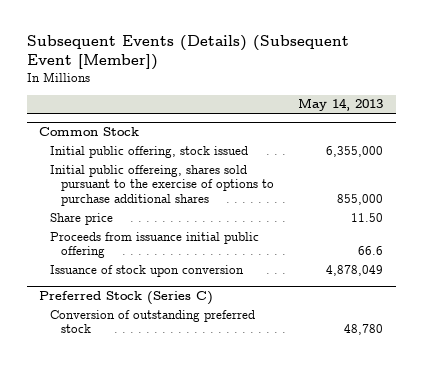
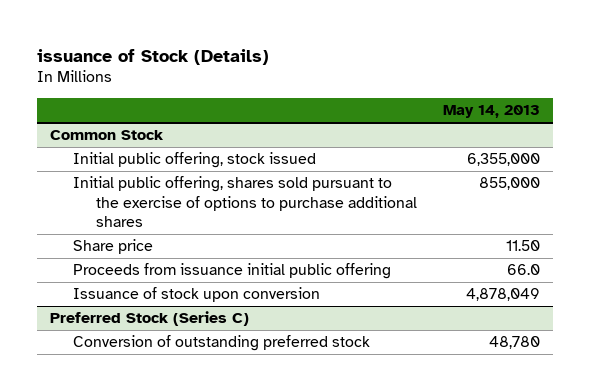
[26,35,349,71] Subsequent Events (Details) (Subsequent Event [Member]) -> [37,48,270,65] issuance of Stock (Details)
[49,164,274,206] Initial public offereing, shares sold pursuant to the exercise of options to purchase additional shares -> [73,176,418,228] Initial public offering, shares sold pursuant to the exercise of options to purchase additional shares
[358,246,384,256] 66.6 -> [507,264,541,276] 66.0

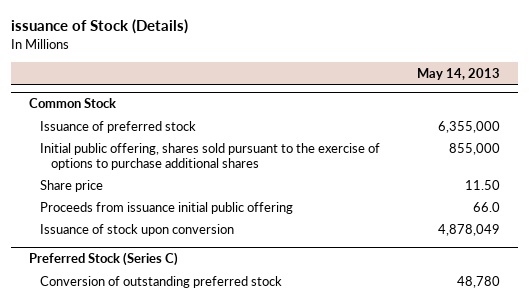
[73,152,317,169] Initial public offering, stock issued -> [40,120,197,133] Issuance of preferred stock

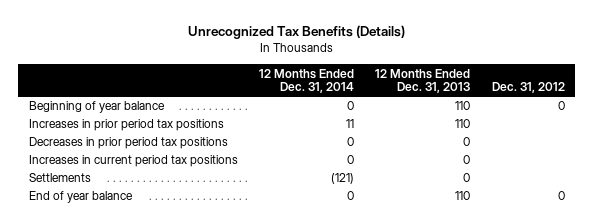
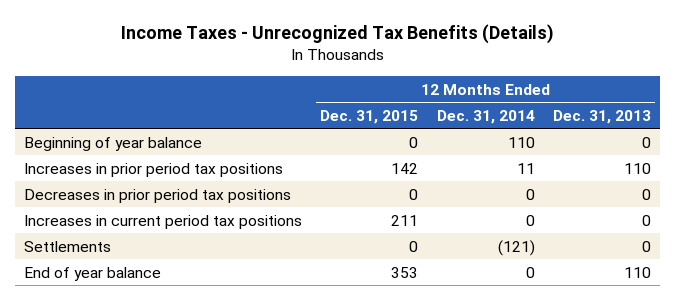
[187,25,405,40] Unrecognized Tax Benefits (Details) -> [120,24,554,45] Income Taxes - Unrecognized Tax Benefits (Details)
[491,82,565,94] Dec. 31, 2012 -> none
none -> [320,109,419,124] Dec. 31, 2015
[346,101,354,111] 0 -> [507,136,535,148] 110
[455,101,471,111] 110 -> [641,136,651,148] 0

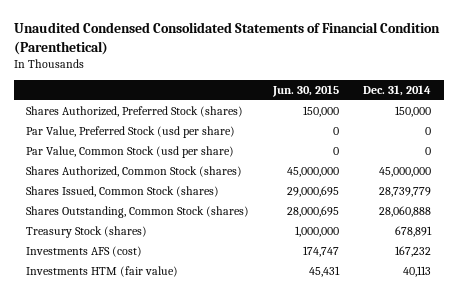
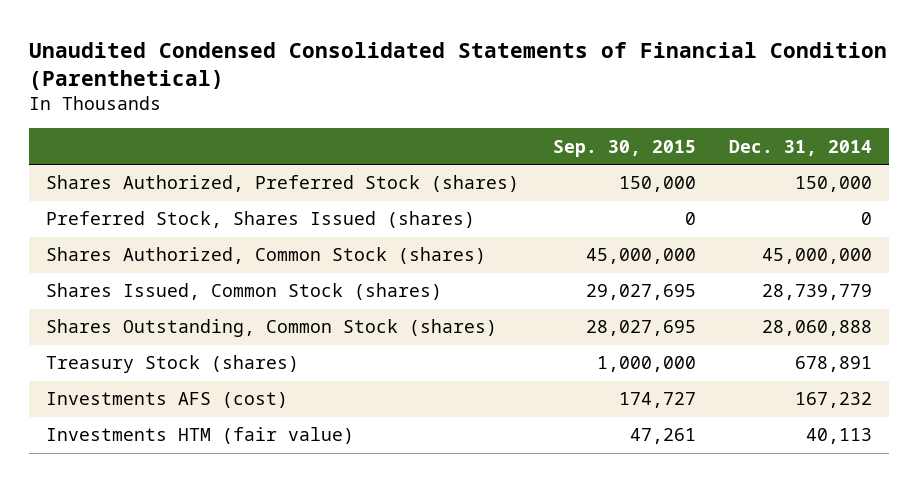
[272,85,340,98] Jun. 30, 2015 -> none
none -> [552,139,696,157] Sep. 30, 2015
[25,126,235,139] Par Value, Preferred Stock (usd per share) -> none
[25,146,234,159] Par Value, Common Stock (usd per share) -> none
none -> [46,211,476,229] Preferred Stock, Shares Issued (shares)

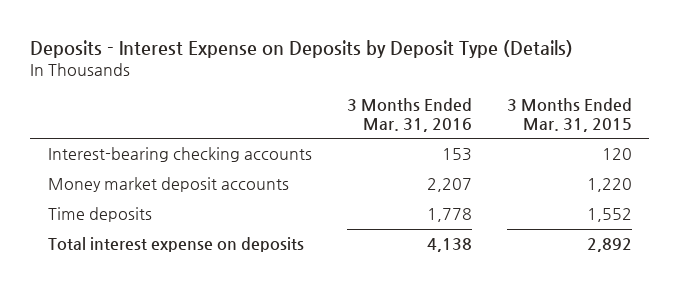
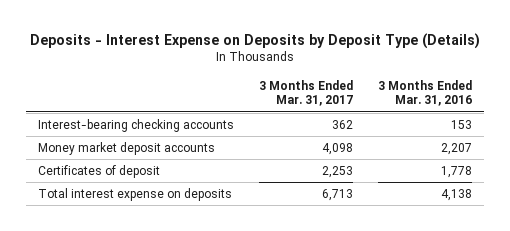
[506,98,632,132] 3 Months Ended Mar. 31, 2015 -> none
none -> [259,79,354,107] 3 Months Ended Mar. 31, 2017
[47,207,152,223] Time deposits -> [38,164,161,178] Certificates of deposit

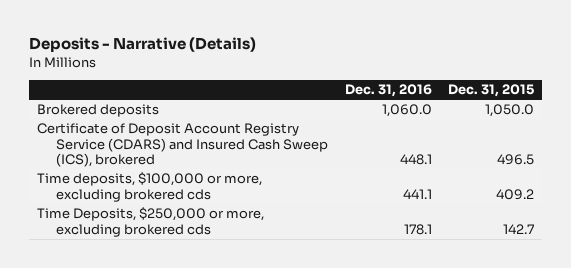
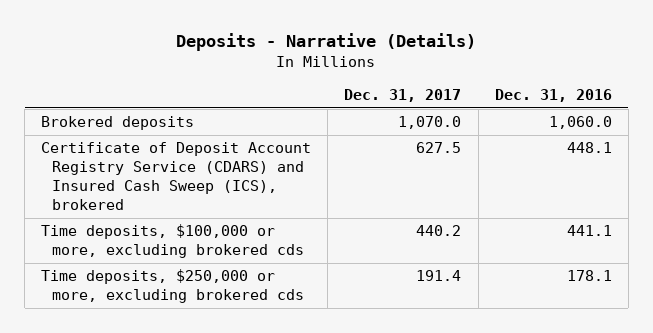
[447,84,534,98] Dec. 31, 2015 -> none
none -> [344,88,462,102] Dec. 31, 2017
[37,207,265,237] Time Deposits, $250,000 or more, excluding brokered cds -> [41,269,304,304] Time deposits, $250,000 or more, excluding brokered cds

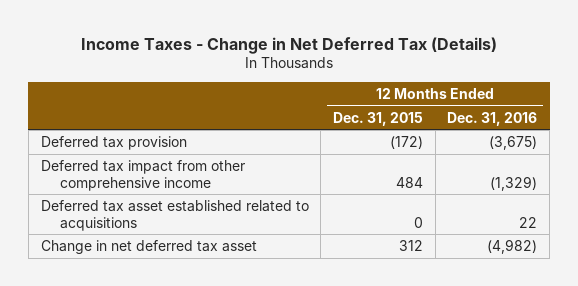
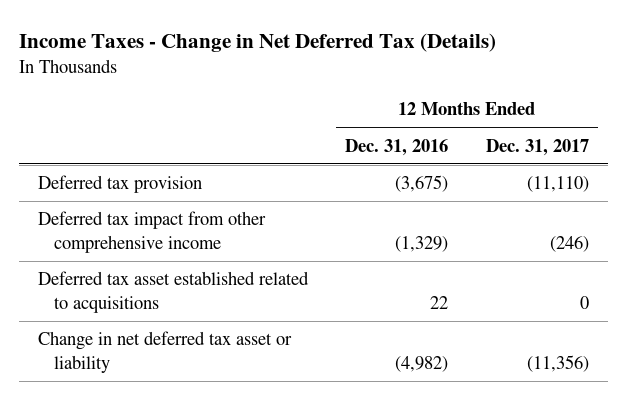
[332,111,423,126] Dec. 31, 2015 -> none
none -> [485,138,589,156] Dec. 31, 2017
[40,239,257,254] Change in net deferred tax asset -> [37,331,292,373] Change in net deferred tax asset or liability

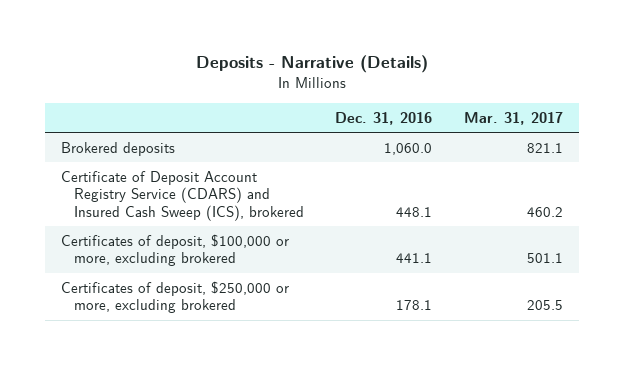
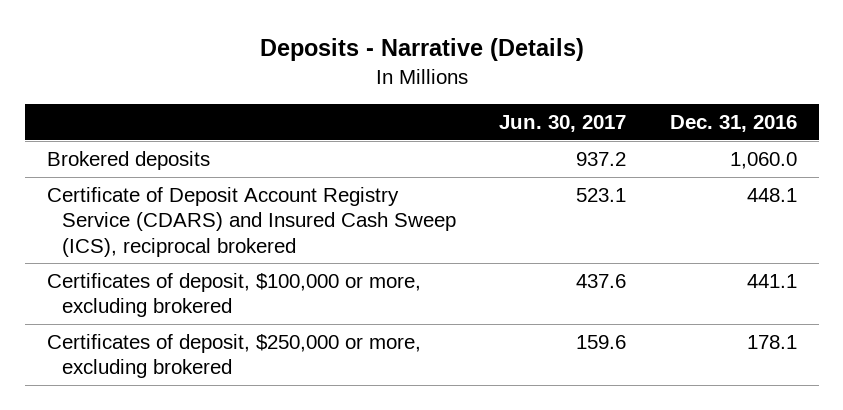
[463,111,563,125] Mar. 31, 2017 -> none
none -> [499,115,627,133] Jun. 30, 2017
[60,170,304,222] Certificate of Deposit Account Registry Service (CDARS) and Insured Cash Sweep (ICS), brokered -> [46,186,457,257] Certificate of Deposit Account Registry Service (CDARS) and Insured Cash Sweep (ICS), reciprocal brokered

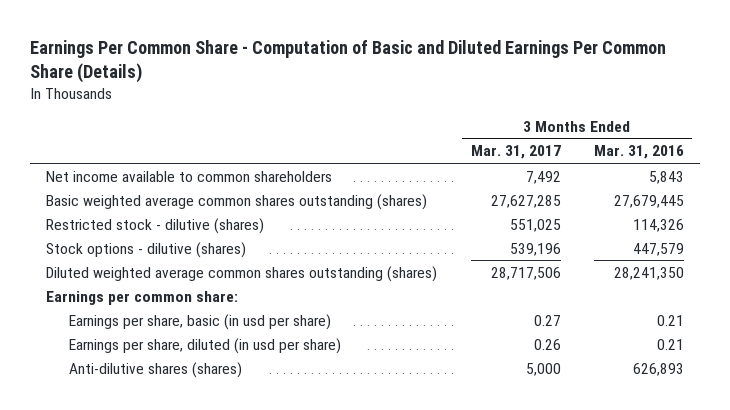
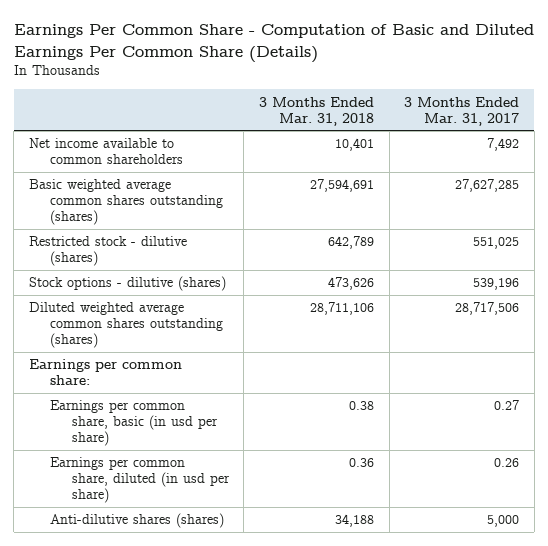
[593,145,684,160] Mar. 31, 2016 -> none
none -> [259,96,375,126] 3 Months Ended Mar. 31, 2018
[69,313,332,330] Earnings per share, basic (in usd per share) -> [50,400,218,447] Earnings per common share, basic (in usd per share)
[69,337,342,354] Earnings per share, diluted (in usd per share) -> [50,457,230,504] Earnings per common share, diluted (in usd per share)

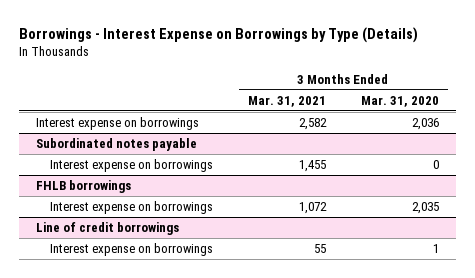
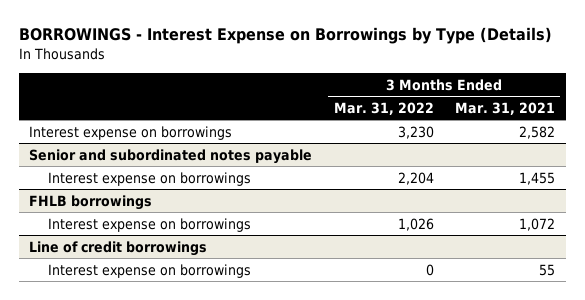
[18,26,418,43] Borrowings - Interest Expense on Borrowings by Type (Details) -> [18,27,552,45] BORROWINGS - Interest Expense on Borrowings by Type (Details)
[360,95,439,107] Mar. 31, 2020 -> none
none -> [333,101,434,115] Mar. 31, 2022
[36,138,198,152] Subordinated notes payable -> [29,148,313,164] Senior and subordinated notes payable

